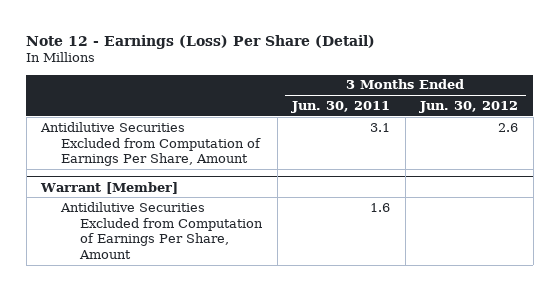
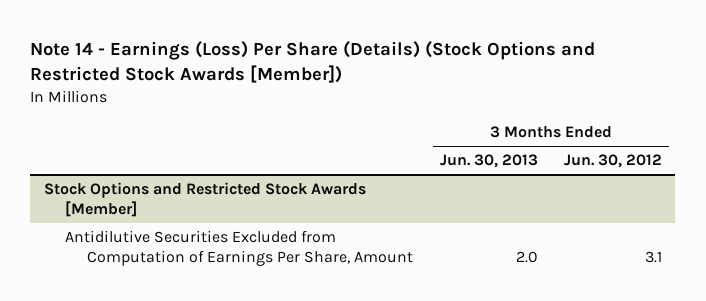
[26,34,376,49] Note 12 - Earnings (Loss) Per Share (Detail) -> [30,41,596,84] Note 14 - Earnings (Loss) Per Share (Details) (Stock Options and Restricted Stock Awards [Member])
[291,100,391,113] Jun. 30, 2011 -> none
none -> [439,154,538,169] Jun. 30, 2013
[40,121,261,167] Antidilutive Securities Excluded from Computation of Earnings Per Share, Amount -> none
[40,181,179,194] Warrant [Member] -> none
[59,201,264,260] Antidilutive Securities Excluded from Computation of Earnings Per Share, Amount -> none
none -> [43,182,366,217] Stock Options and Restricted Stock Awards [Member]
none -> [65,230,413,266] Antidilutive Securities Excluded from Computation of Earnings Per Share, Amount

